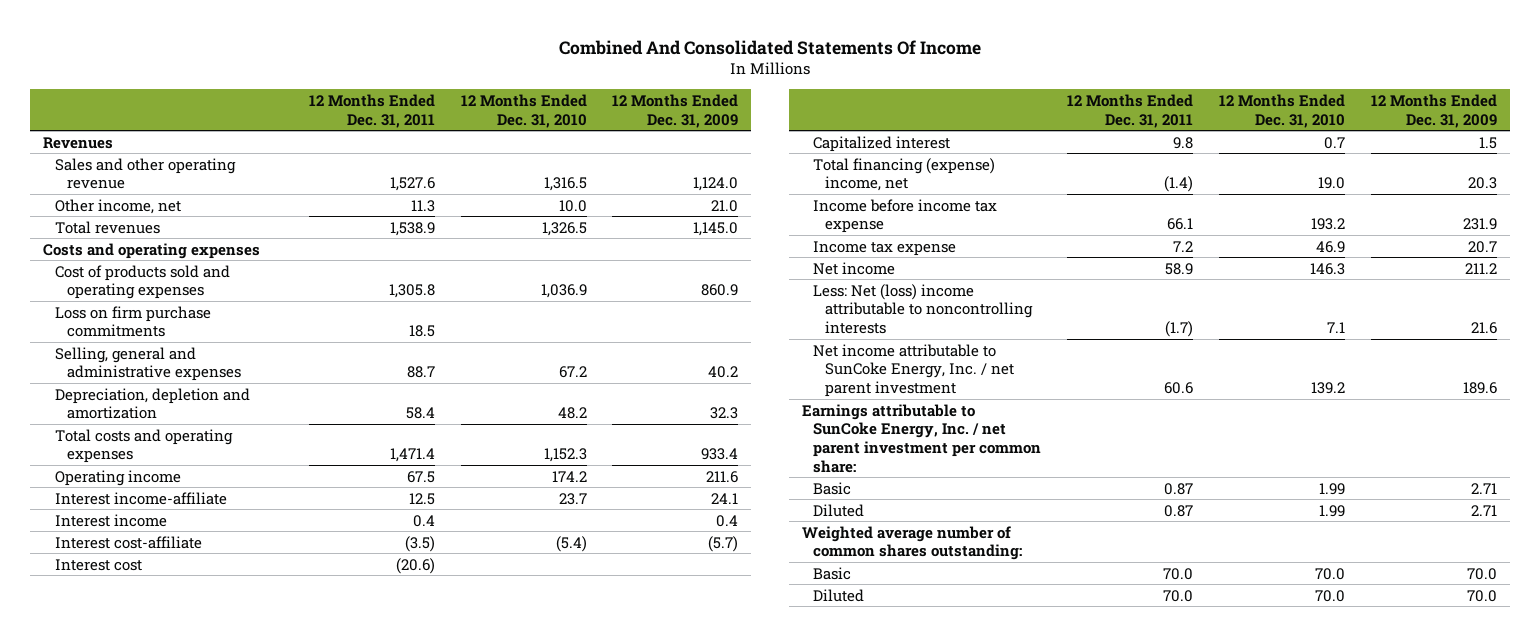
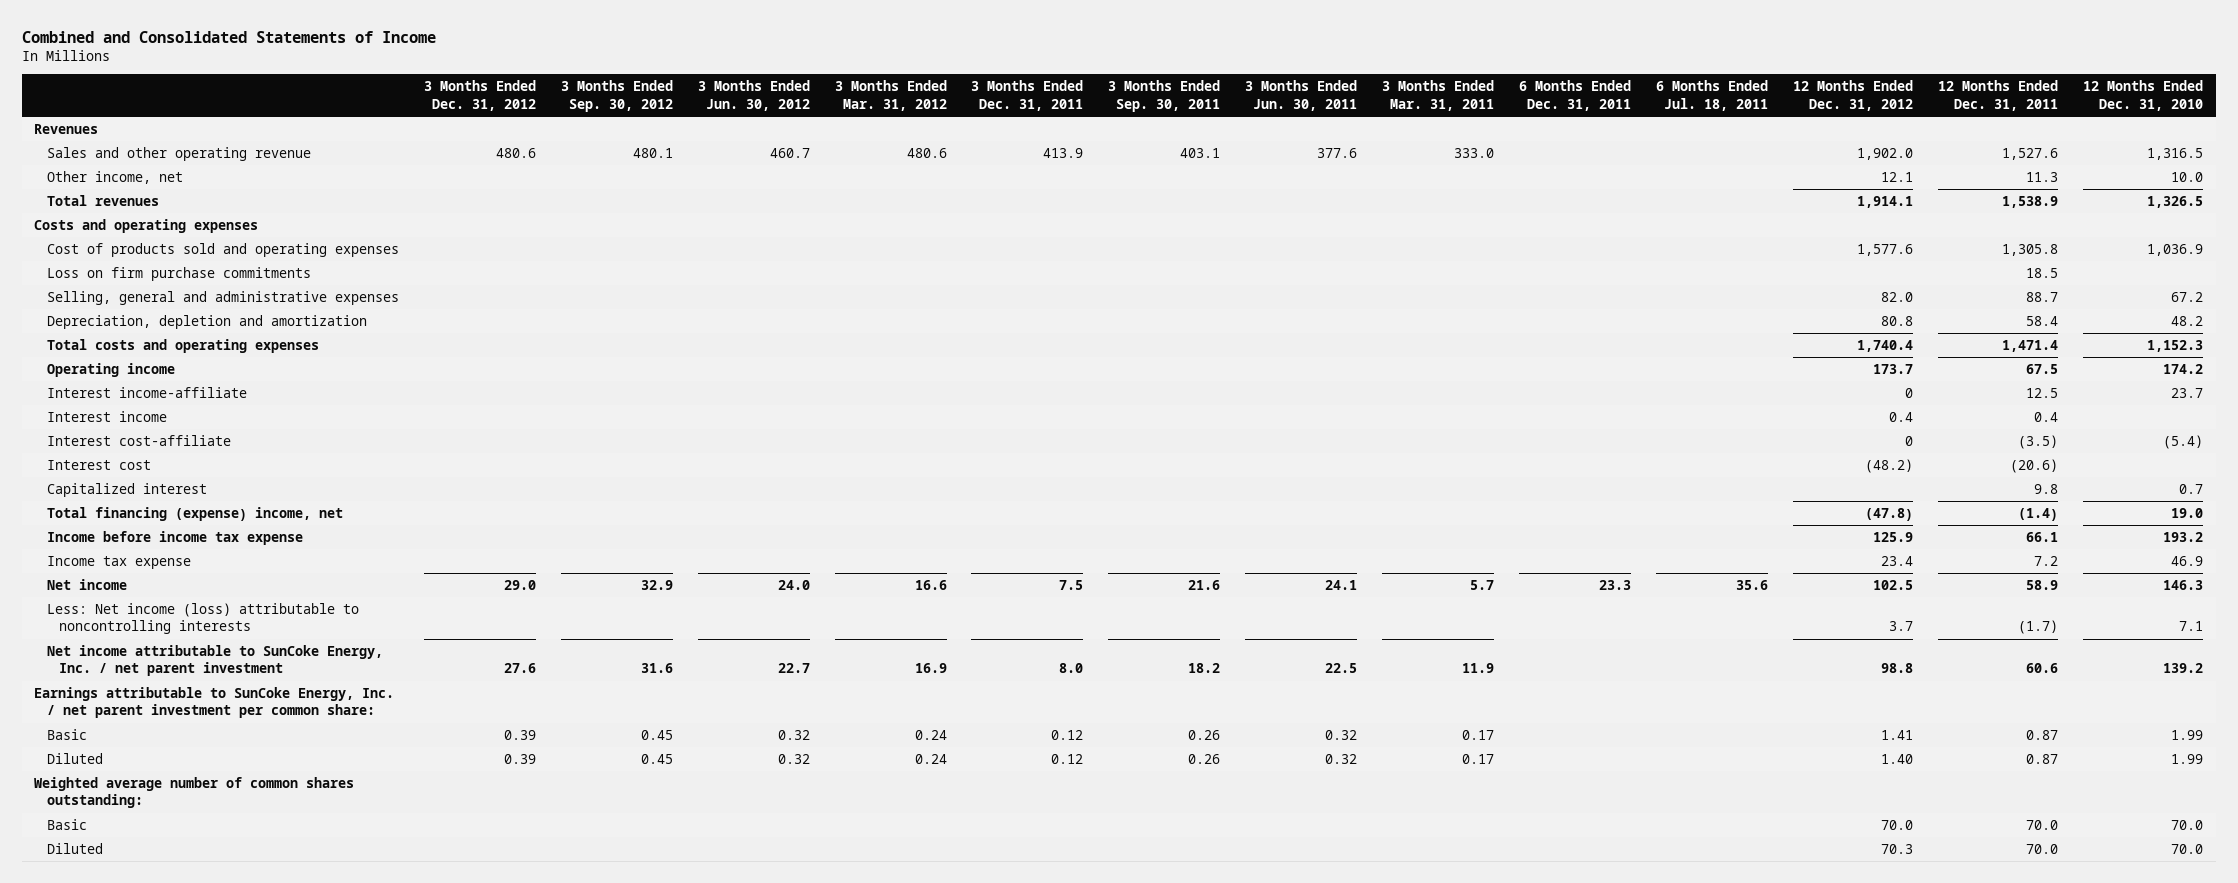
[559,39,982,55] Combined And Consolidated Statements Of Income -> [21,30,436,43] Combined and Consolidated Statements of Income
[612,93,739,128] 12 Months Ended Dec. 31, 2009 -> none
none -> [423,80,536,111] 3 Months Ended Dec. 31, 2012
none -> [560,80,673,112] 3 Months Ended Sep. 30, 2012
none -> [697,80,810,111] 3 Months Ended Jun. 30, 2012
none -> [834,80,947,111] 3 Months Ended Mar. 31, 2012
none -> [971,80,1084,111] 3 Months Ended Dec. 31, 2011
none -> [1108,80,1221,112] 3 Months Ended Sep. 30, 2011
none -> [1245,80,1358,111] 3 Months Ended Jun. 30, 2011
none -> [1382,80,1495,111] 3 Months Ended Mar. 31, 2011
none -> [1519,80,1632,111] 6 Months Ended Dec. 31, 2011
none -> [1656,80,1769,111] 6 Months Ended Jul. 18, 2011
none -> [1793,80,1914,111] 12 Months Ended Dec. 31, 2012
[813,283,1034,335] Less: Net (loss) income attributable to noncontrolling interests -> [46,602,359,635] Less: Net income (loss) attributable to noncontrolling interests

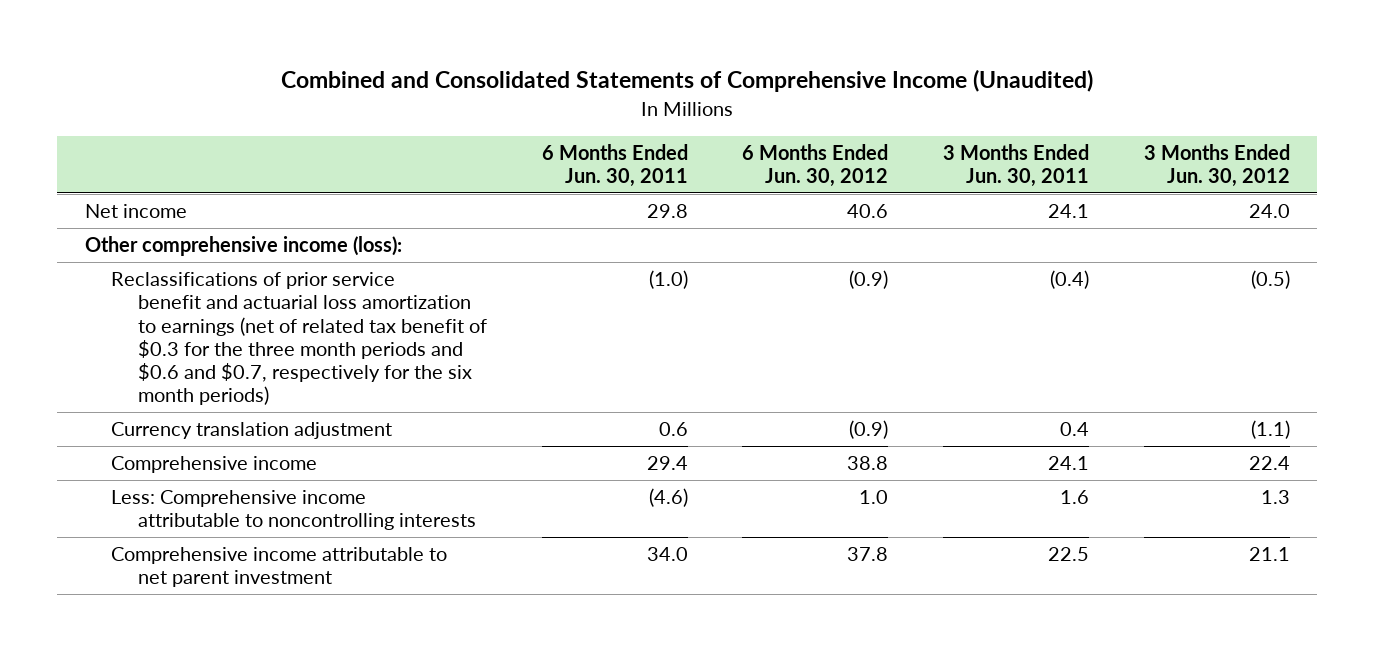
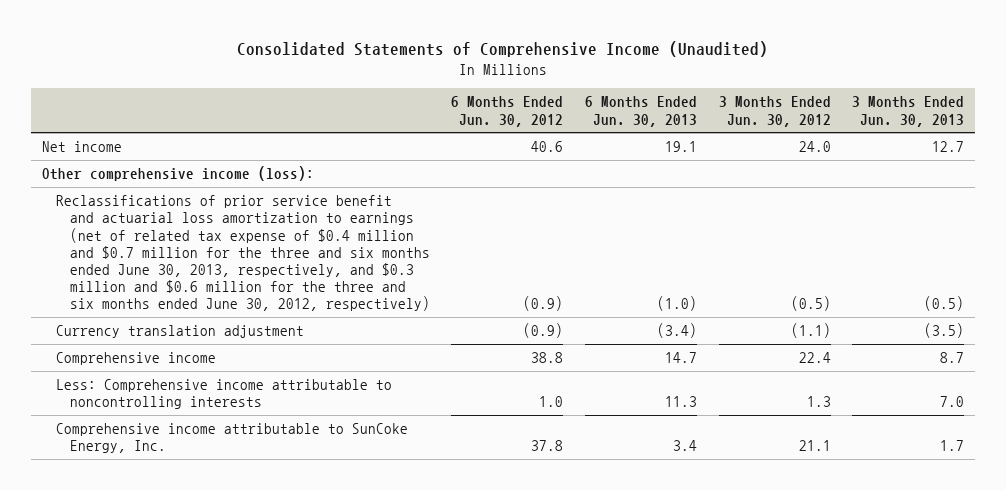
[281,69,1094,93] Combined and Consolidated Statements of Comprehensive Income (Unaudited) -> [236,40,768,57] Consolidated Statements of Comprehensive Income (Unaudited)
[541,143,688,188] 6 Months Ended Jun. 30, 2011 -> none
[942,143,1089,188] 3 Months Ended Jun. 30, 2011 -> none
none -> [584,96,697,127] 6 Months Ended Jun. 30, 2013
none -> [852,96,965,127] 3 Months Ended Jun. 30, 2013
[111,272,488,406] Reclassifications of prior service benefit and actuarial loss amortization to earnings (net of related tax benefit of $0.3 for the three month periods and $0.6 and $0.7, respectively for the six month periods) -> [55,195,430,312] Reclassifications of prior service benefit and actuarial loss amortization to earnings (net of related tax expense of $0.4 million and $0.7 million for the three and six months ended June 30, 2013, respectively, and $0.3 million and $0.6 million for the three and six months ended June 30, 2012, respectively)
[111,547,448,588] Comprehensive income attributable to net parent investment -> [55,423,408,454] Comprehensive income attributable to SunCoke Energy, Inc.

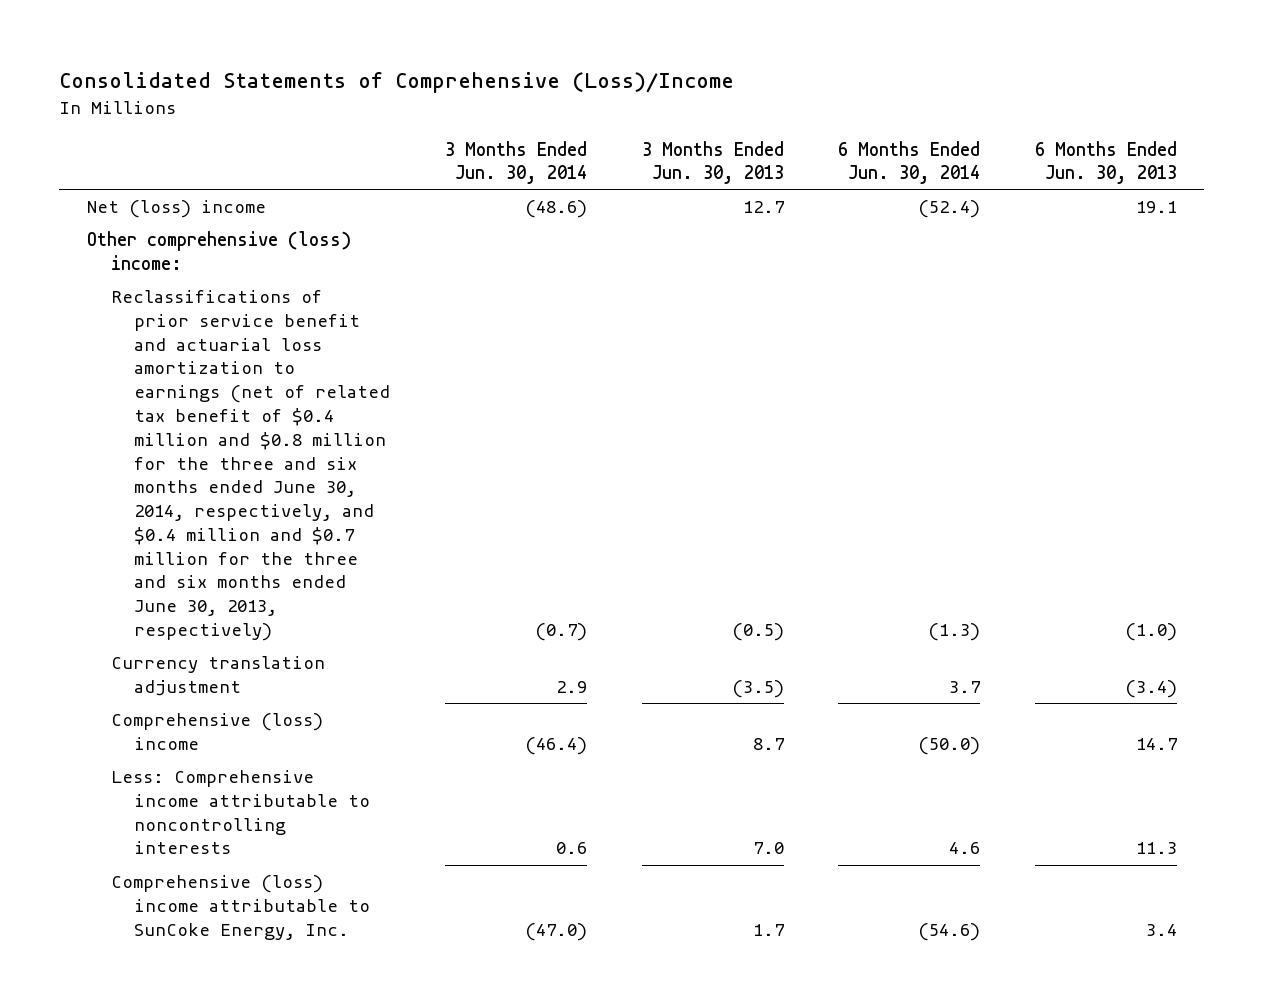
[236,40,768,57] Consolidated Statements of Comprehensive Income (Unaudited) -> [59,72,735,94] Consolidated Statements of Comprehensive (Loss)/Income
[451,96,564,127] 6 Months Ended Jun. 30, 2012 -> none
[718,96,831,127] 3 Months Ended Jun. 30, 2012 -> none
none -> [444,140,587,185] 3 Months Ended Jun. 30, 2014
none -> [838,140,981,185] 6 Months Ended Jun. 30, 2014
[41,141,122,153] Net income -> [86,200,266,219] Net (loss) income
[41,166,314,182] Other comprehensive income (loss): -> [86,231,351,270] Other comprehensive (loss) income:
[55,195,430,312] Reclassifications of prior service benefit and actuarial loss amortization to earnings (net of related tax expense of $0.4 million and $0.7 million for the three and six months ended June 30, 2013, respectively, and $0.3 million and $0.6 million for the three and six months ended June 30, 2012, respectively) -> [110,290,391,642] Reclassifications of prior service benefit and actuarial loss amortization to earnings (net of related tax benefit of $0.4 million and $0.8 million for the three and six months ended June 30, 2014, respectively, and $0.4 million and $0.7 million for the three and six months ended June 30, 2013, respectively)
[55,352,216,366] Comprehensive income -> [110,713,323,750] Comprehensive (loss) income
[55,423,408,454] Comprehensive income attributable to SunCoke Energy, Inc. -> [110,875,371,940] Comprehensive (loss) income attributable to SunCoke Energy, Inc.

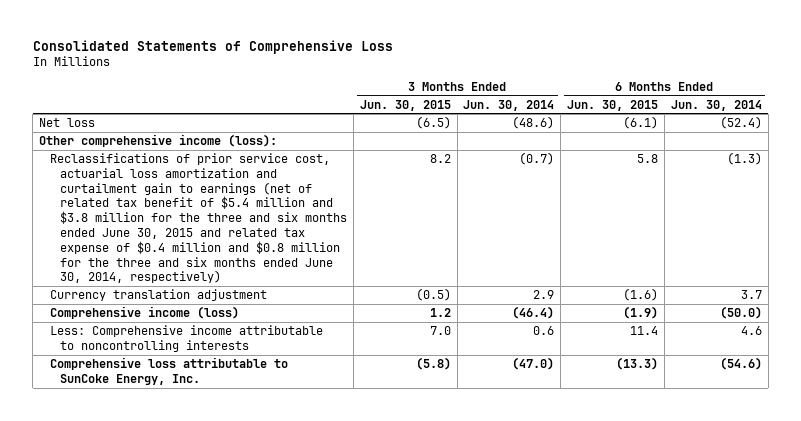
[59,72,735,94] Consolidated Statements of Comprehensive (Loss)/Income -> [32,39,393,54] Consolidated Statements of Comprehensive Loss
[641,140,784,185] 3 Months Ended Jun. 30, 2013 -> none
[1034,140,1177,185] 6 Months Ended Jun. 30, 2013 -> none
none -> [359,99,451,111] Jun. 30, 2015
none -> [567,99,659,111] Jun. 30, 2015
[86,200,266,219] Net (loss) income -> [39,118,96,128] Net loss
[86,231,351,270] Other comprehensive (loss) income: -> [39,134,278,148] Other comprehensive income (loss):
[110,290,391,642] Reclassifications of prior service benefit and actuarial loss amortization to earnings (net of related tax benefit of $0.4 million and $0.8 million for the three and six months ended June 30, 2014, respectively, and $0.4 million and $0.7 million for the three and six months ended June 30, 2013, respectively) -> [49,153,348,284] Reclassifications of prior service cost, actuarial loss amortization and curtailment gain to earnings (net of related tax benefit of $5.4 million and $3.8 million for the three and six months ended June 30, 2015 and related tax expense of $0.4 million and $0.8 million for the three and six months ended June 30, 2014, respectively)
[110,713,323,750] Comprehensive (loss) income -> [49,306,239,320] Comprehensive income (loss)
[110,875,371,940] Comprehensive (loss) income attributable to SunCoke Energy, Inc. -> [49,357,288,385] Comprehensive loss attributable to SunCoke Energy, Inc.

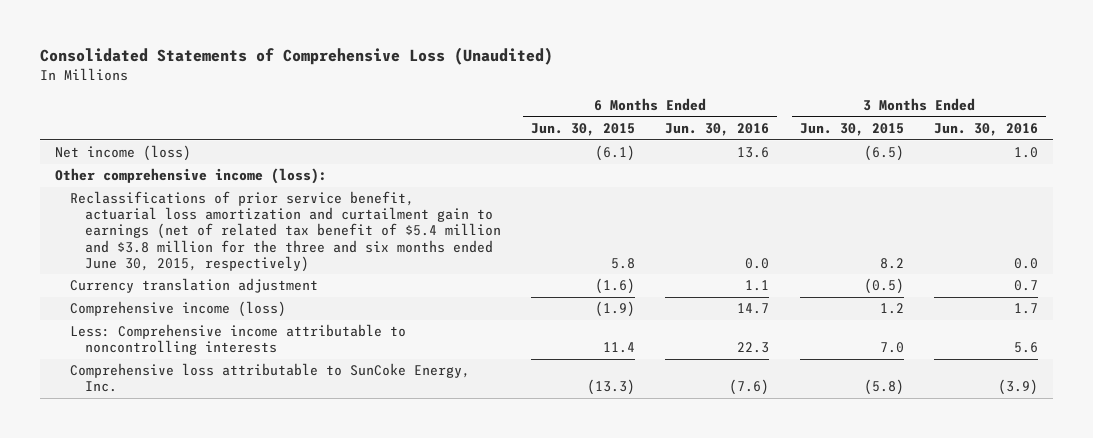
[32,39,393,54] Consolidated Statements of Comprehensive Loss -> [40,47,554,66] Consolidated Statements of Comprehensive Loss (Unaudited)
[463,99,555,111] Jun. 30, 2014 -> none
[670,99,762,111] Jun. 30, 2014 -> none
none -> [665,123,770,137] Jun. 30, 2016
none -> [933,123,1038,137] Jun. 30, 2016
[39,118,96,128] Net loss -> [55,145,192,162] Net income (loss)
[49,153,348,284] Reclassifications of prior service cost, actuarial loss amortization and curtailment gain to earnings (net of related tax benefit of $5.4 million and $3.8 million for the three and six months ended June 30, 2015 and related tax expense of $0.4 million and $0.8 million for the three and six months ended June 30, 2014, respectively) -> [69,191,501,272] Reclassifications of prior service benefit, actuarial loss amortization and curtailment gain to earnings (net of related tax benefit of $5.4 million and $3.8 million for the three and six months ended June 30, 2015, respectively)

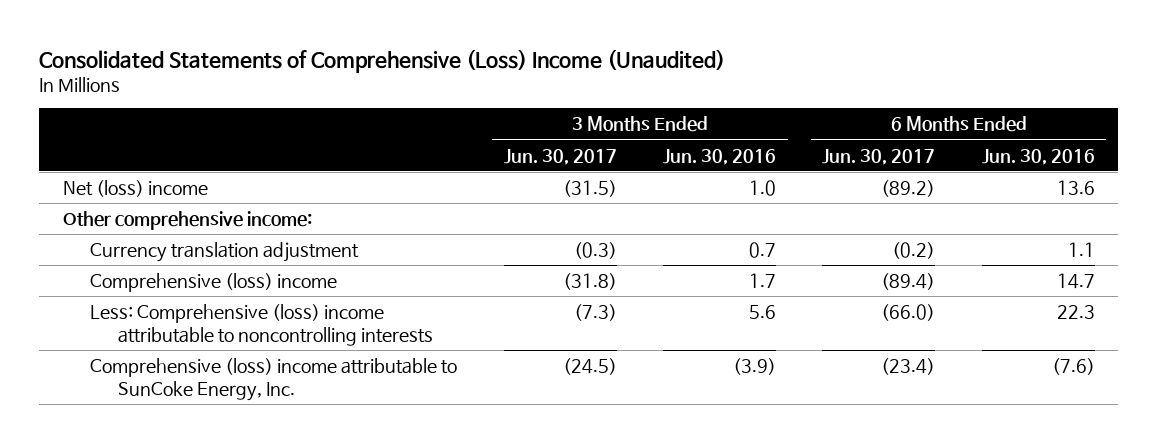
[40,47,554,66] Consolidated Statements of Comprehensive Loss (Unaudited) -> [39,48,726,73] Consolidated Statements of Comprehensive (Loss) Income (Unaudited)
[530,123,635,137] Jun. 30, 2015 -> none
[799,123,904,137] Jun. 30, 2015 -> none
none -> [503,148,617,165] Jun. 30, 2017
none -> [822,148,936,165] Jun. 30, 2017
[69,191,501,272] Reclassifications of prior service benefit, actuarial loss amortization and curtailment gain to earnings (net of related tax benefit of $5.4 million and $3.8 million for the three and six months ended June 30, 2015, respectively) -> none
[55,145,192,162] Net income (loss) -> [62,179,208,197] Net (loss) income
[55,168,328,185] Other comprehensive income (loss): -> [62,210,312,230] Other comprehensive income:
[69,301,286,318] Comprehensive income (loss) -> [90,272,338,292] Comprehensive (loss) income
[69,324,406,356] Less: Comprehensive income attributable to noncontrolling interests -> [90,303,434,346] Less: Comprehensive (loss) income attributable to noncontrolling interests
[69,363,470,393] Comprehensive loss attributable to SunCoke Energy, Inc. -> [90,357,458,401] Comprehensive (loss) income attributable to SunCoke Energy, Inc.

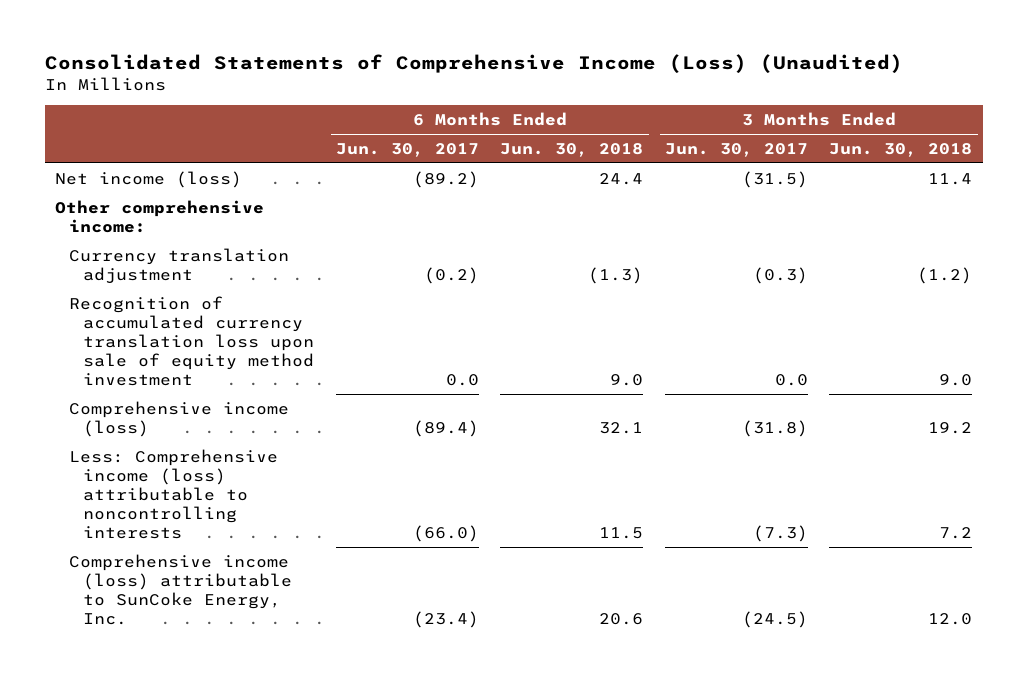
[39,48,726,73] Consolidated Statements of Comprehensive (Loss) Income (Unaudited) -> [44,53,903,73] Consolidated Statements of Comprehensive Income (Loss) (Unaudited)
[663,148,777,165] Jun. 30, 2016 -> none
[981,148,1095,165] Jun. 30, 2016 -> none
none -> [500,142,644,157] Jun. 30, 2018
none -> [829,142,973,157] Jun. 30, 2018
[62,179,208,197] Net (loss) income -> [55,170,243,188] Net income (loss)
none -> [69,295,315,387] Recognition of accumulated currency translation loss upon sale of equity method investment
[90,272,338,292] Comprehensive (loss) income -> [69,400,290,437] Comprehensive income (loss)
[90,303,434,346] Less: Comprehensive (loss) income attributable to noncontrolling interests -> [69,448,279,540] Less: Comprehensive income (loss) attributable to noncontrolling interests
[90,357,458,401] Comprehensive (loss) income attributable to SunCoke Energy, Inc. -> [69,553,293,626] Comprehensive income (loss) attributable to SunCoke Energy, Inc.

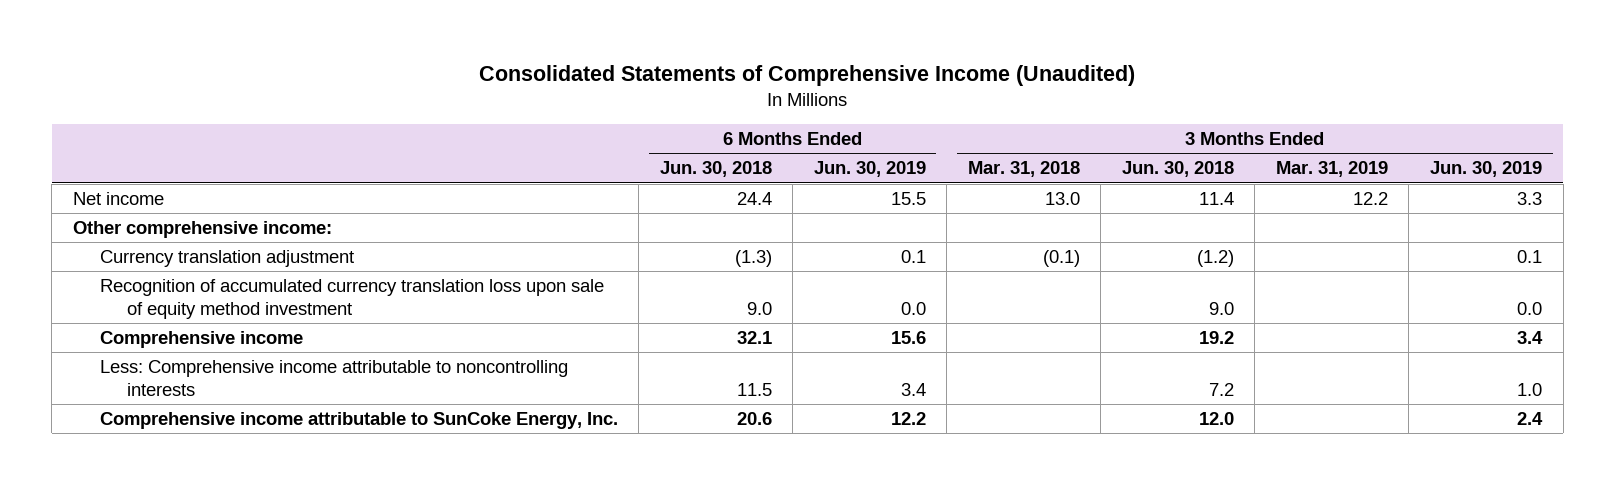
[44,53,903,73] Consolidated Statements of Comprehensive Income (Loss) (Unaudited) -> [479,64,1136,86] Consolidated Statements of Comprehensive Income (Unaudited)
[335,142,479,157] Jun. 30, 2017 -> none
[664,142,808,157] Jun. 30, 2017 -> none
none -> [813,161,926,178] Jun. 30, 2019
none -> [967,161,1080,178] Mar. 31, 2018
none -> [1275,161,1388,178] Mar. 31, 2019
none -> [1430,161,1543,178] Jun. 30, 2019
[55,170,243,188] Net income (loss) -> [72,191,164,205] Net income
[69,400,290,437] Comprehensive income (loss) -> [99,330,303,348] Comprehensive income
[69,448,279,540] Less: Comprehensive income (loss) attributable to noncontrolling interests -> [99,359,568,397] Less: Comprehensive income attributable to noncontrolling interests
[69,553,293,626] Comprehensive income (loss) attributable to SunCoke Energy, Inc. -> [99,411,618,429] Comprehensive income attributable to SunCoke Energy, Inc.

